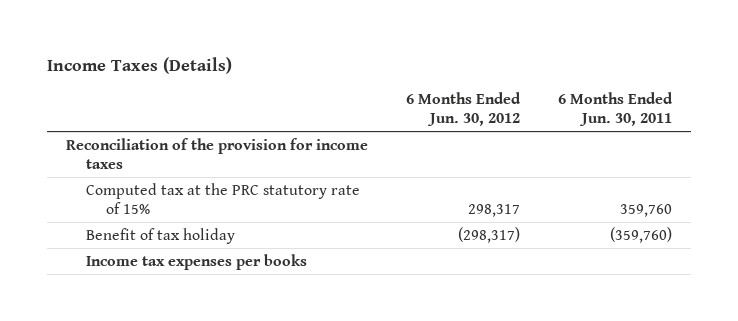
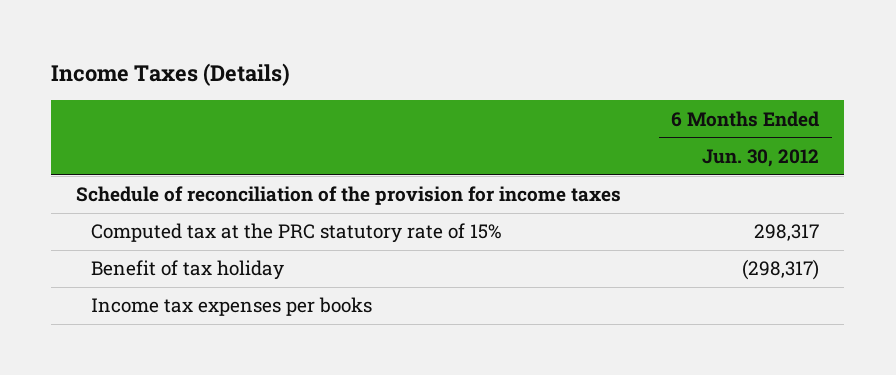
[558,92,674,126] 6 Months Ended Jun. 30, 2011 -> none
[66,137,369,169] Reconciliation of the provision for income taxes -> [76,186,622,206] Schedule of reconciliation of the provision for income taxes

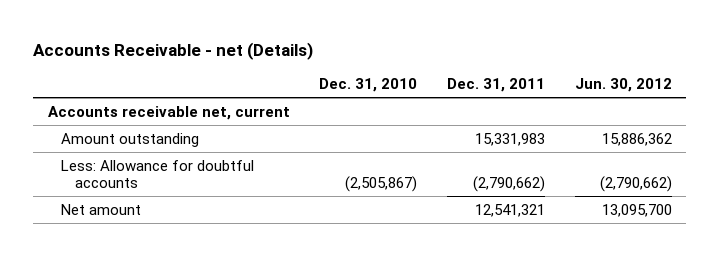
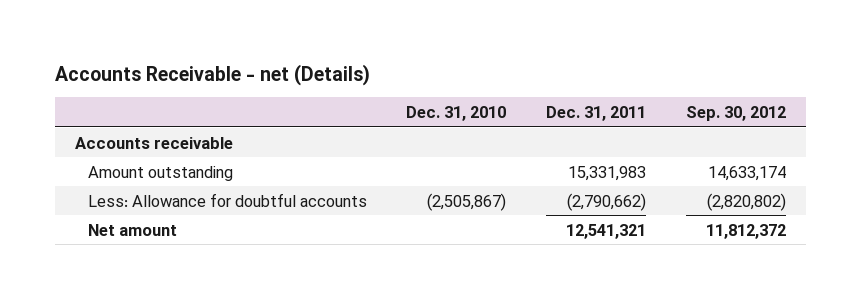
[574,78,672,93] Jun. 30, 2012 -> none
none -> [685,105,786,121] Sep. 30, 2012
[47,105,290,120] Accounts receivable net, current -> [74,136,233,149] Accounts receivable

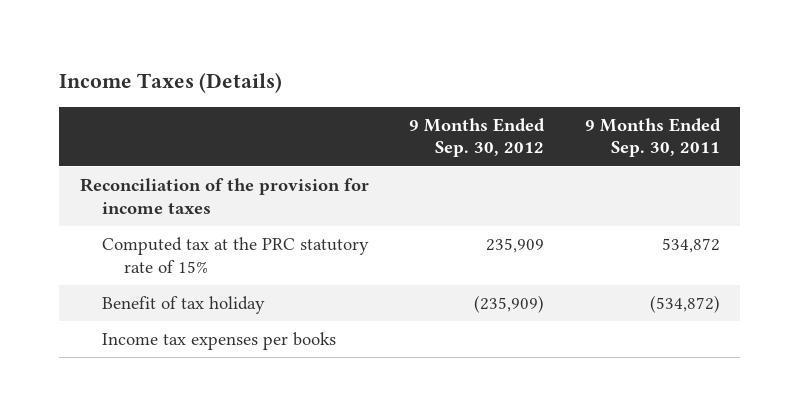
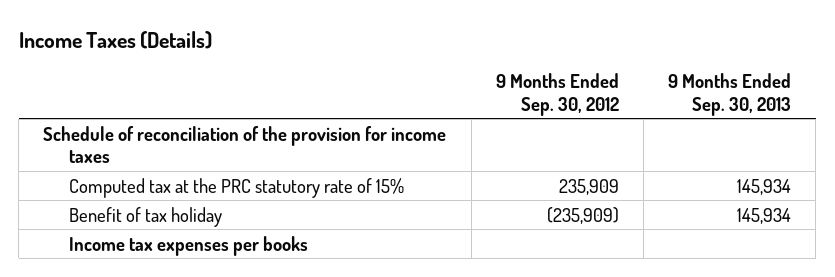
[584,117,721,158] 9 Months Ended Sep. 30, 2011 -> none
none -> [668,73,792,116] 9 Months Ended Sep. 30, 2013
[79,178,369,214] Reconciliation of the provision for income taxes -> [43,125,447,164] Schedule of reconciliation of the provision for income taxes

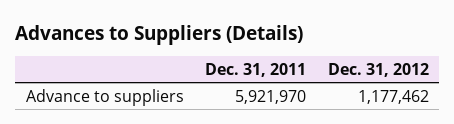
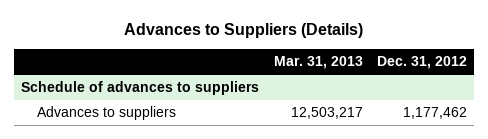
[205,63,307,78] Dec. 31, 2011 -> none
none -> [273,56,363,70] Mar. 31, 2013
none -> [21,81,260,96] Schedule of advances to suppliers
[25,88,184,106] Advance to suppliers -> [37,106,177,121] Advances to suppliers

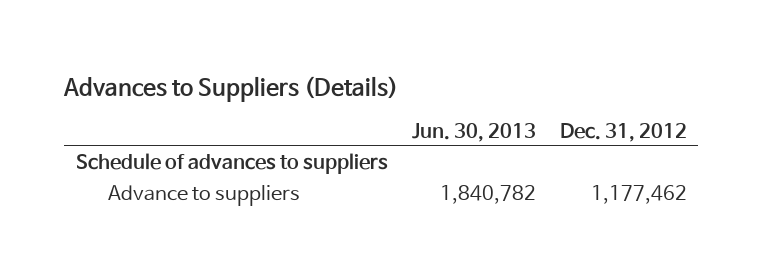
[273,56,363,70] Mar. 31, 2013 -> none
none -> [411,122,536,142] Jun. 30, 2013
[37,106,177,121] Advances to suppliers -> [107,185,300,207] Advance to suppliers

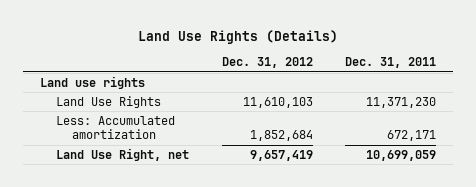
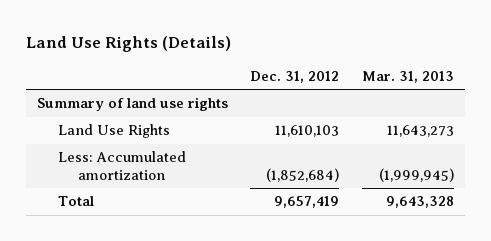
[345,57,437,69] Dec. 31, 2011 -> none
none -> [361,70,454,83] Mar. 31, 2013
[39,75,145,89] Land use rights -> [36,97,228,112] Summary of land use rights
[249,130,313,142] 1,852,684 -> [266,167,340,182] (1,852,684)
[55,147,189,161] Land Use Right, net -> [57,196,94,207] Total

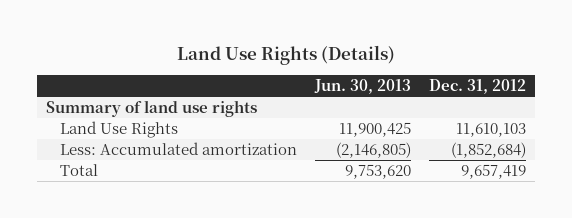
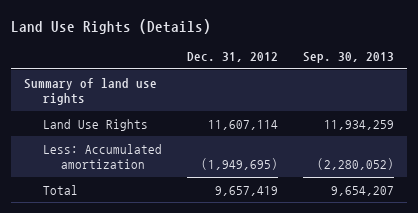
[313,79,411,95] Jun. 30, 2013 -> none
none -> [303,52,395,64] Sep. 30, 2013
[456,123,527,138] 11,610,103 -> [207,119,278,130] 11,607,114
[451,142,527,159] (1,852,684) -> [200,158,278,171] (1,949,695)

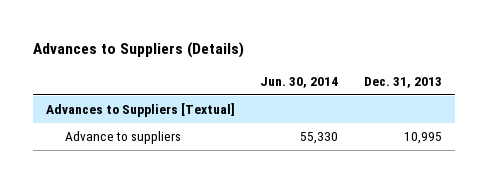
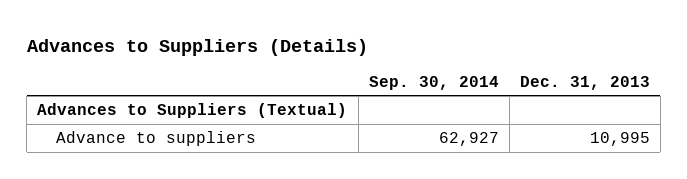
[260,76,339,88] Jun. 30, 2014 -> none
none -> [368,75,499,90] Sep. 30, 2014
[45,103,235,118] Advances to Suppliers [Textual] -> [37,103,348,119] Advances to Suppliers (Textual)

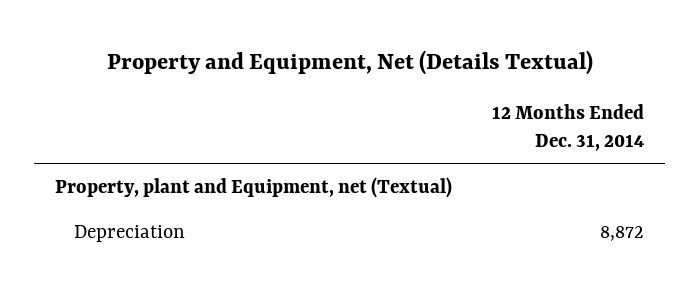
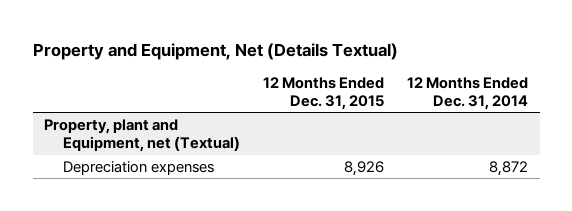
none -> [262,76,384,110] 12 Months Ended Dec. 31, 2015
[73,224,185,242] Depreciation -> [62,161,214,176] Depreciation expenses

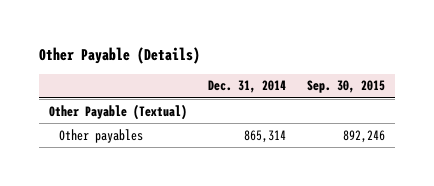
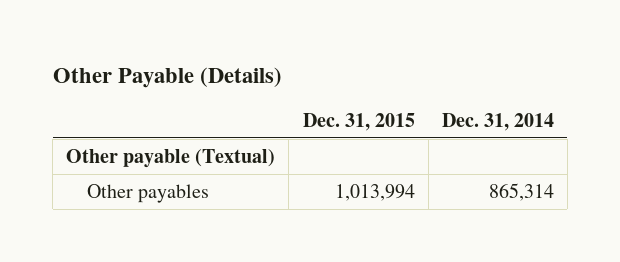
[306,80,385,94] Sep. 30, 2015 -> none
none -> [302,113,415,132] Dec. 31, 2015
[49,103,188,120] Other Payable (Textual) -> [66,148,276,168] Other payable (Textual)

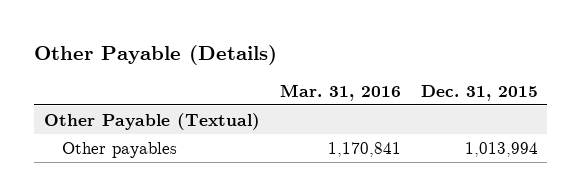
[441,113,554,132] Dec. 31, 2014 -> none
none -> [279,83,401,101] Mar. 31, 2016
[66,148,276,168] Other payable (Textual) -> [43,112,260,130] Other Payable (Textual)

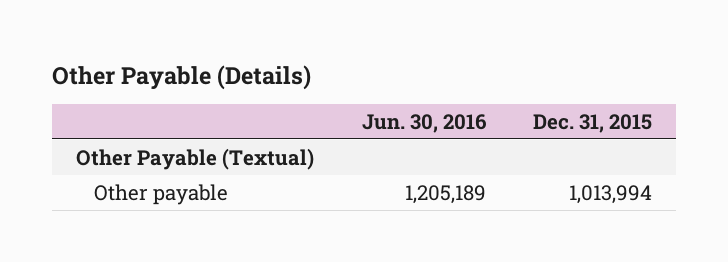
[279,83,401,101] Mar. 31, 2016 -> none
none -> [361,113,487,133] Jun. 30, 2016
[62,141,178,158] Other payables -> [94,183,229,205] Other payable

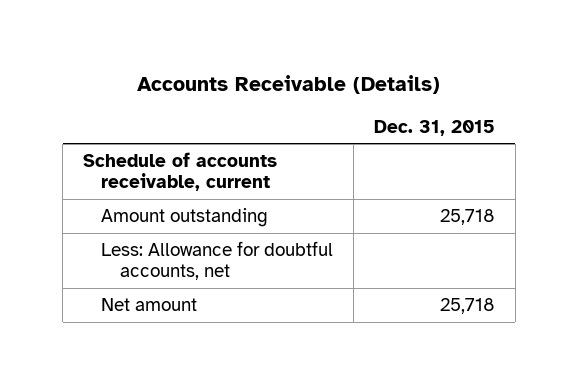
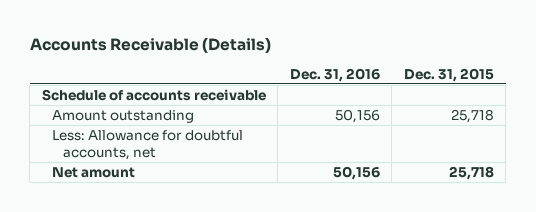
none -> [289,67,380,82] Dec. 31, 2016
[82,152,277,192] Schedule of accounts receivable, current -> [41,89,266,102] Schedule of accounts receivable

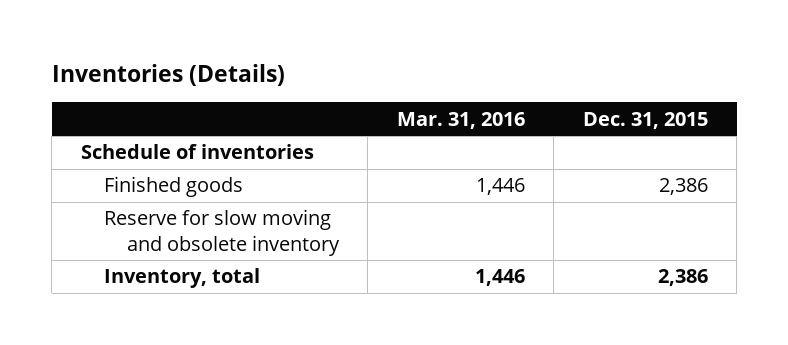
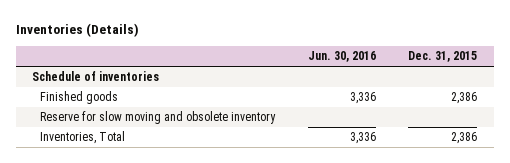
[396,111,525,129] Mar. 31, 2016 -> none
none -> [307,51,376,63] Jun. 30, 2016
[103,268,260,289] Inventory, total -> [40,131,126,145] Inventories, Total

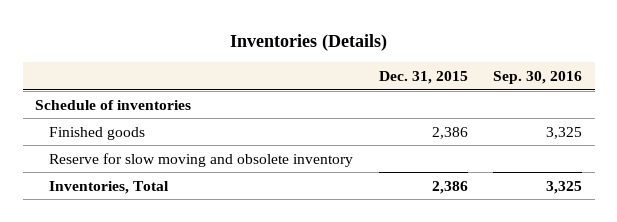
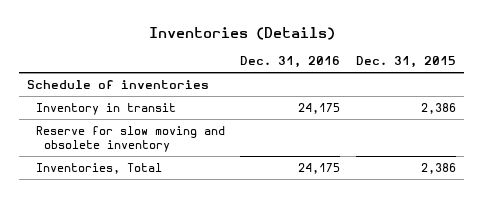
[492,71,582,85] Sep. 30, 2016 -> none
none -> [240,56,341,69] Dec. 31, 2016
[49,126,146,140] Finished goods -> [35,102,176,115] Inventory in transit

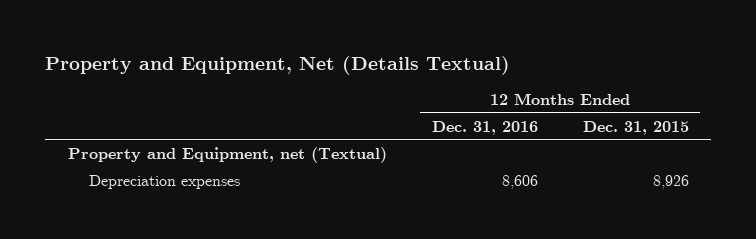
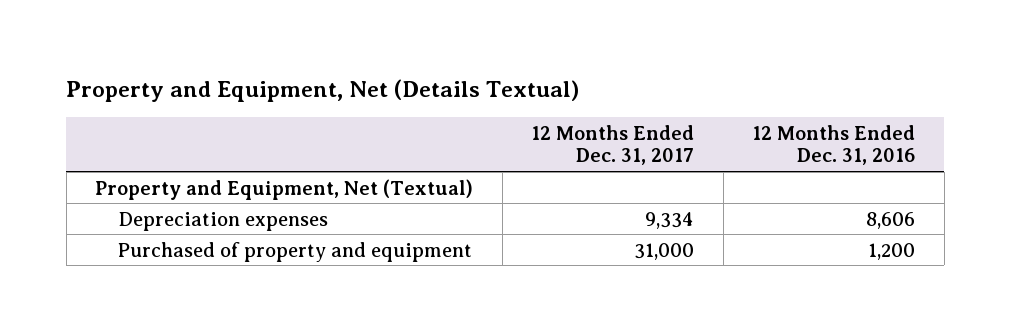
[582,120,689,135] Dec. 31, 2015 -> none
none -> [531,124,695,166] 12 Months Ended Dec. 31, 2017
[67,146,387,163] Property and Equipment, net (Textual) -> [95,178,474,200] Property and Equipment, Net (Textual)
none -> [117,241,472,262] Purchased of property and equipment

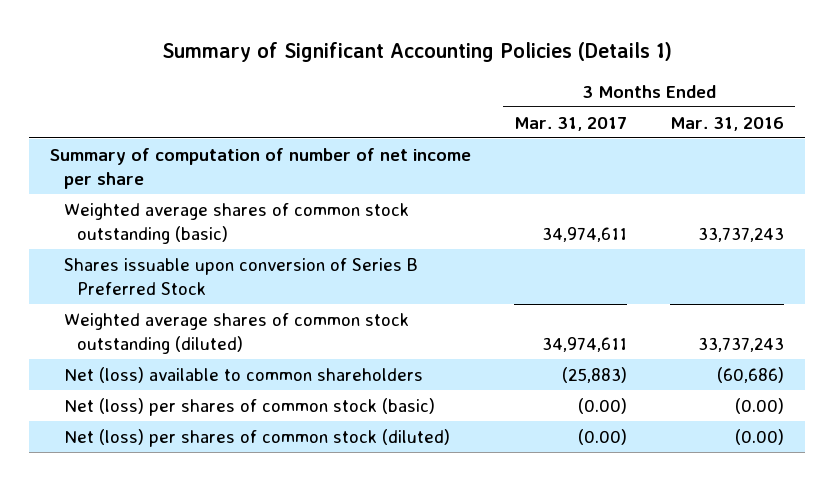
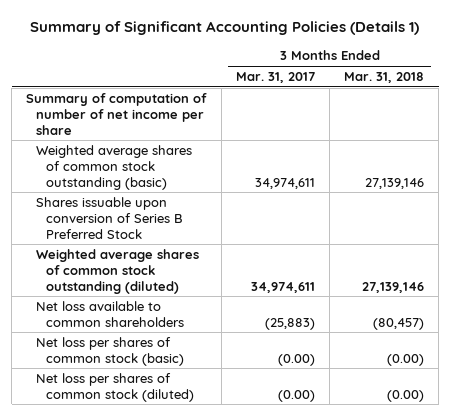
[669,116,784,131] Mar. 31, 2016 -> none
none -> [344,72,425,84] Mar. 31, 2018
[63,366,423,383] Net (loss) available to common shareholders -> [36,300,184,327] Net loss available to common shareholders
[63,397,435,416] Net (loss) per shares of common stock (basic) -> [36,336,184,366] Net loss per shares of common stock (basic)
[63,428,450,447] Net (loss) per shares of common stock (diluted) -> [36,372,194,402] Net loss per shares of common stock (diluted)

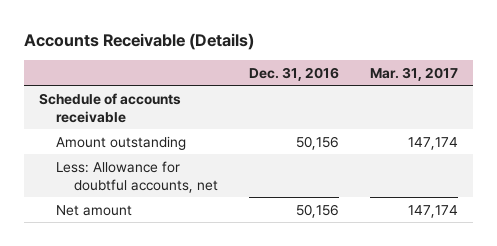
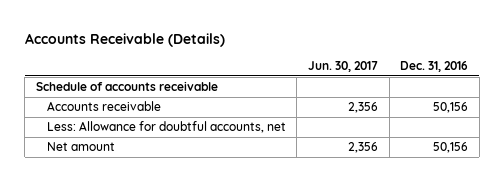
[369,66,458,81] Mar. 31, 2017 -> none
none -> [308,61,379,73] Jun. 30, 2017
[56,135,187,150] Amount outstanding -> [46,101,161,112] Accounts receivable

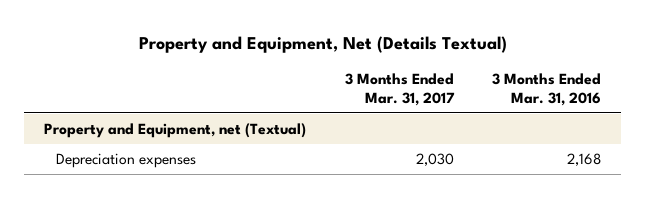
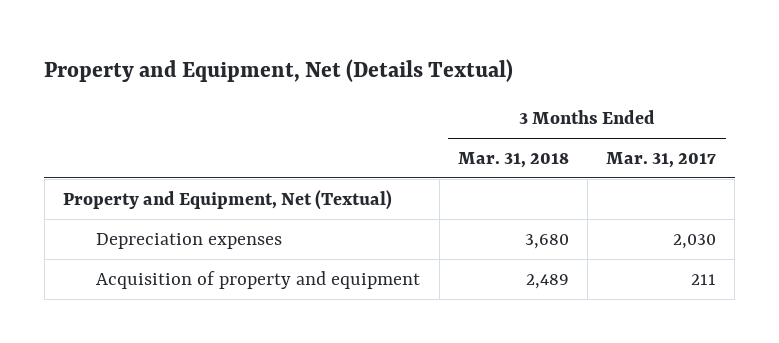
[492,73,602,107] 3 Months Ended Mar. 31, 2016 -> none
none -> [457,151,569,168] Mar. 31, 2018
[43,122,306,138] Property and Equipment, net (Textual) -> [62,189,392,210] Property and Equipment, Net (Textual)
none -> [96,270,421,289] Acquisition of property and equipment

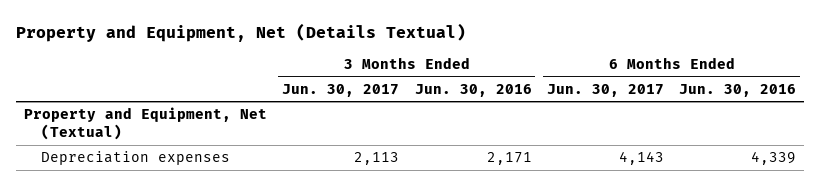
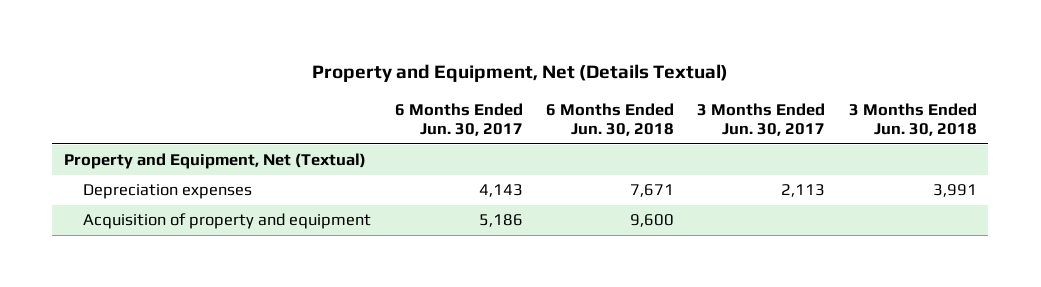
[414,83,532,97] Jun. 30, 2016 -> none
[679,83,797,97] Jun. 30, 2016 -> none
none -> [545,102,674,137] 6 Months Ended Jun. 30, 2018
none -> [848,102,977,137] 3 Months Ended Jun. 30, 2018
none -> [83,213,372,230] Acquisition of property and equipment

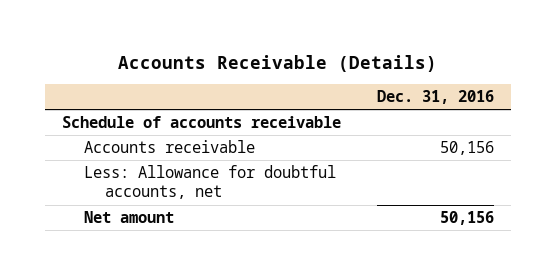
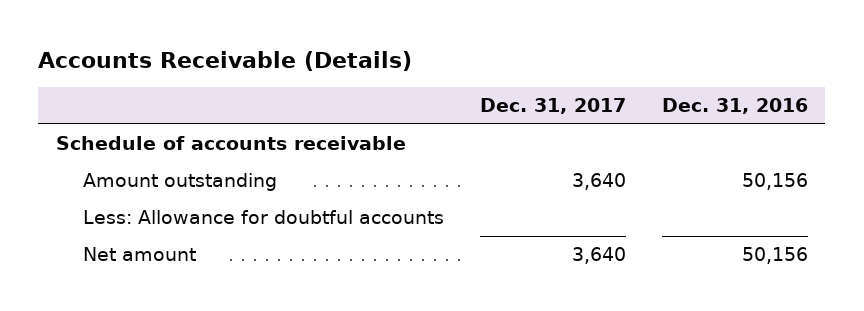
none -> [479,98,626,115] Dec. 31, 2017
[83,140,255,154] Accounts receivable -> [83,173,278,192] Amount outstanding
[83,165,336,200] Less: Allowance for doubtful accounts, net -> [83,210,445,225] Less: Allowance for doubtful accounts

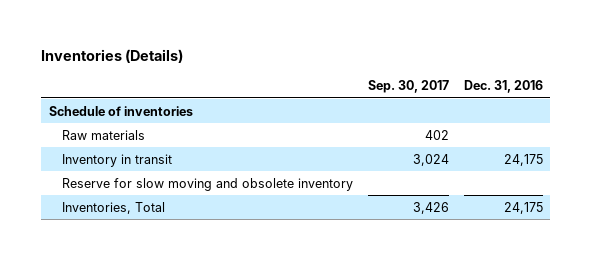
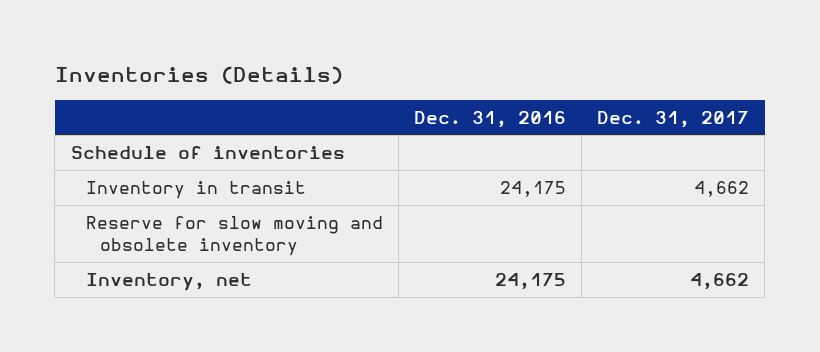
[367,80,449,94] Sep. 30, 2017 -> none
none -> [597,110,750,128] Dec. 31, 2017
[61,129,145,140] Raw materials -> none
[61,201,165,214] Inventories, Total -> [85,272,252,291] Inventory, net

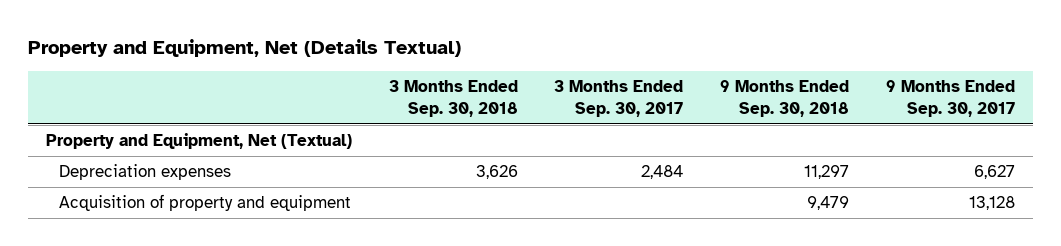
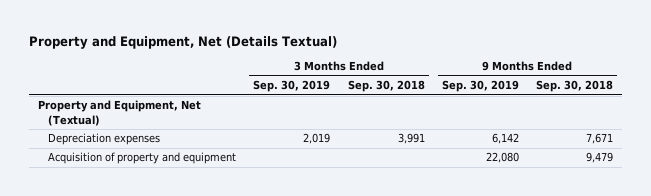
[554,80,684,117] 3 Months Ended Sep. 30, 2017 -> none
[886,80,1016,117] 9 Months Ended Sep. 30, 2017 -> none
none -> [253,80,331,93] Sep. 30, 2019
none -> [441,80,519,93] Sep. 30, 2019
[475,165,518,180] 3,626 -> [397,133,425,145] 3,991
[804,165,850,180] 11,297 -> [586,133,614,145] 7,671

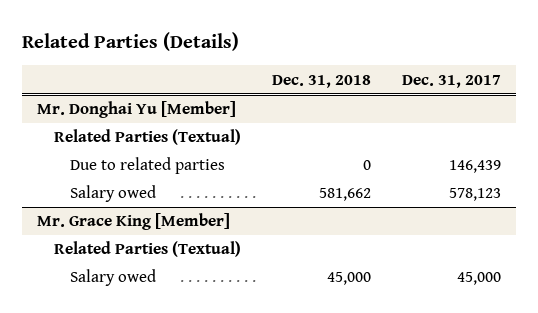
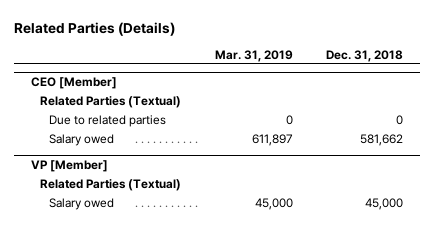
[401,74,501,88] Dec. 31, 2017 -> none
none -> [214,49,293,62] Mar. 31, 2019
[37,101,237,119] Mr. Donghai Yu [Member] -> [30,76,117,89] CEO [Member]
[37,213,231,231] Mr. Grace King [Member] -> [30,159,108,172] VP [Member]

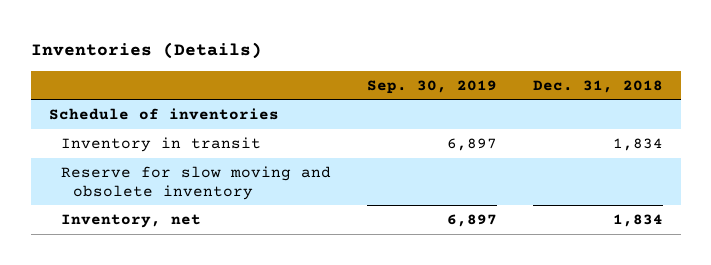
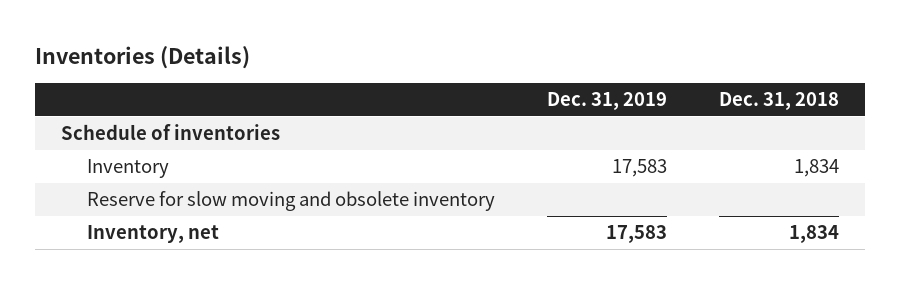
[366,79,497,94] Sep. 30, 2019 -> none
none -> [546,92,667,111] Dec. 31, 2019
[60,136,261,152] Inventory in transit -> [86,159,169,179] Inventory

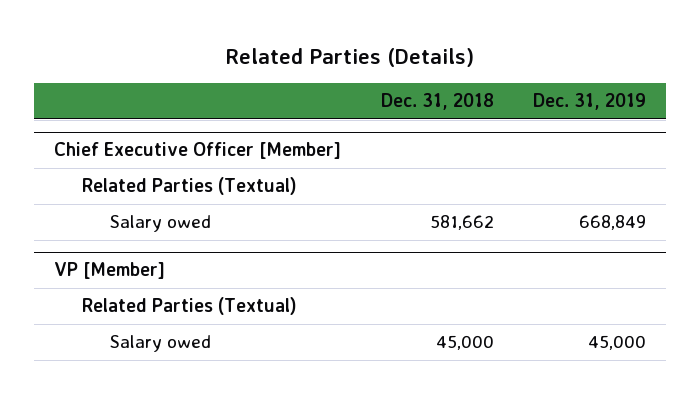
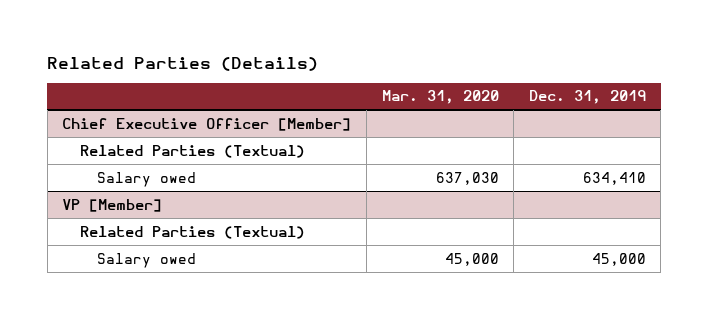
[380,93,494,111] Dec. 31, 2018 -> none
none -> [381,90,499,105] Mar. 31, 2020
[578,215,646,231] 668,849 -> [582,171,646,185] 634,410

